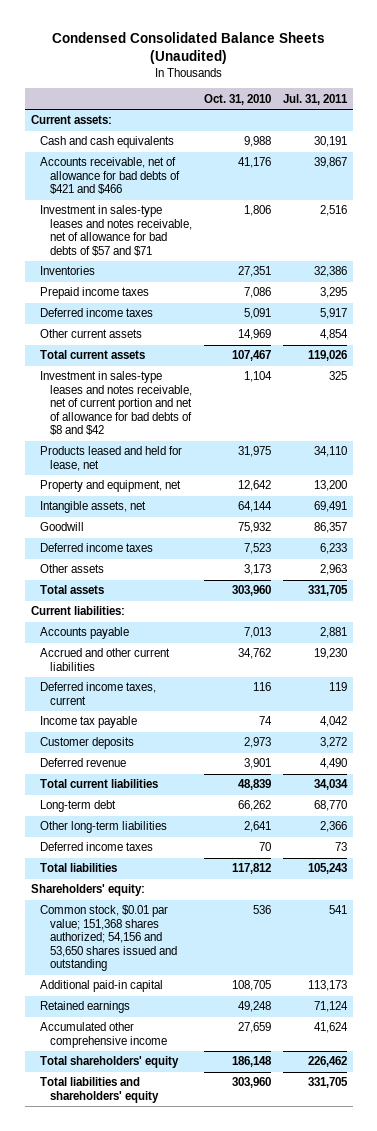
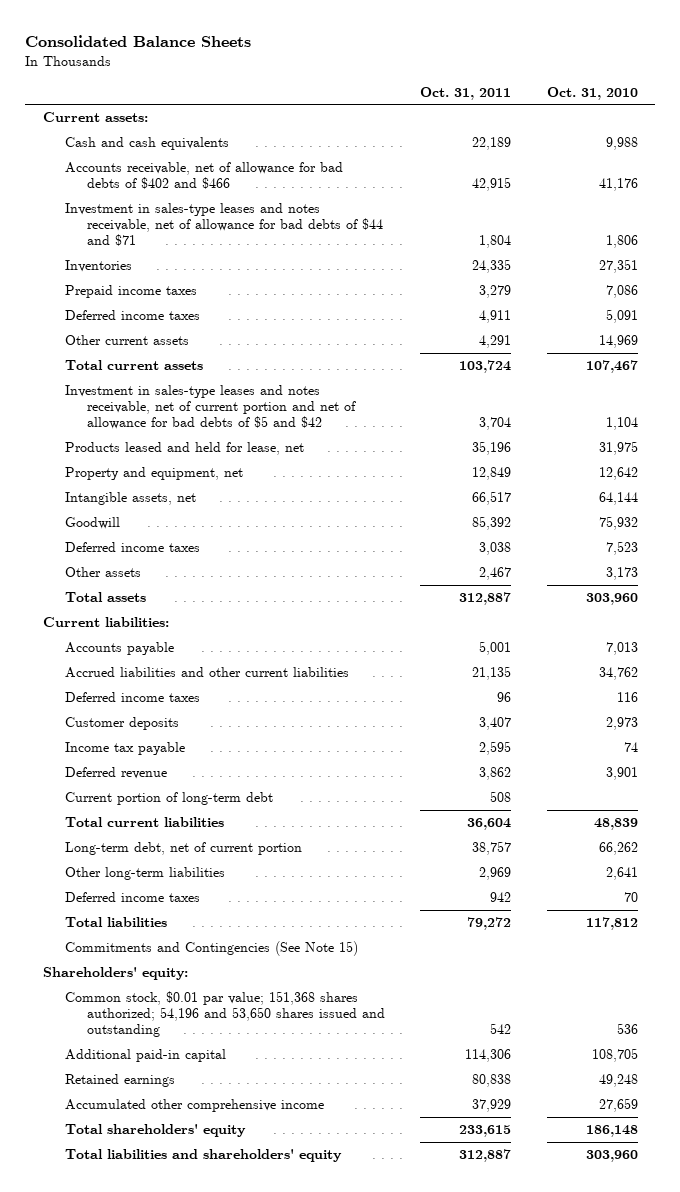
[51,31,325,64] Condensed Consolidated Balance Sheets (Unaudited) -> [24,34,251,47] Consolidated Balance Sheets
[282,93,348,105] Jul. 31, 2011 -> none
none -> [420,86,512,100] Oct. 31, 2011
[40,157,180,195] Accounts receivable, net of allowance for bad debts of $421 and $466 -> [64,162,343,190] Accounts receivable, net of allowance for bad debts of $402 and $466
[40,205,192,256] Investment in sales-type leases and notes receivable, net of allowance for bad debts of $57 and $71 -> [64,203,383,247] Investment in sales-type leases and notes receivable, net of allowance for bad debts of $44 and $71
[40,371,192,436] Investment in sales-type leases and notes receivable, net of current portion and net of allowance for bad debts of $8 and $42 -> [64,385,356,430] Investment in sales-type leases and notes receivable, net of current portion and net of allowance for bad debts of $5 and $42
[40,648,171,671] Accrued and other current liabilities -> [64,667,349,679] Accrued liabilities and other current liabilities
[40,682,157,705] Deferred income taxes, current -> [64,692,200,703] Deferred income taxes
[40,716,138,729] Income tax payable -> [64,742,185,756] Income tax payable
none -> [64,792,273,806] Current portion of long-term debt
[40,800,117,813] Long-term debt -> [64,842,302,856] Long-term debt, net of current portion
none -> [64,941,358,957] Commitments and Contingencies (See Note 15)
[40,905,177,972] Common stock, $0.01 par value; 151,368 shares authorized; 54,156 and 53,650 shares issued and outstanding -> [64,991,385,1038] Common stock, $0.01 par value; 151,368 shares authorized; 54,196 and 53,650 shares issued and outstanding

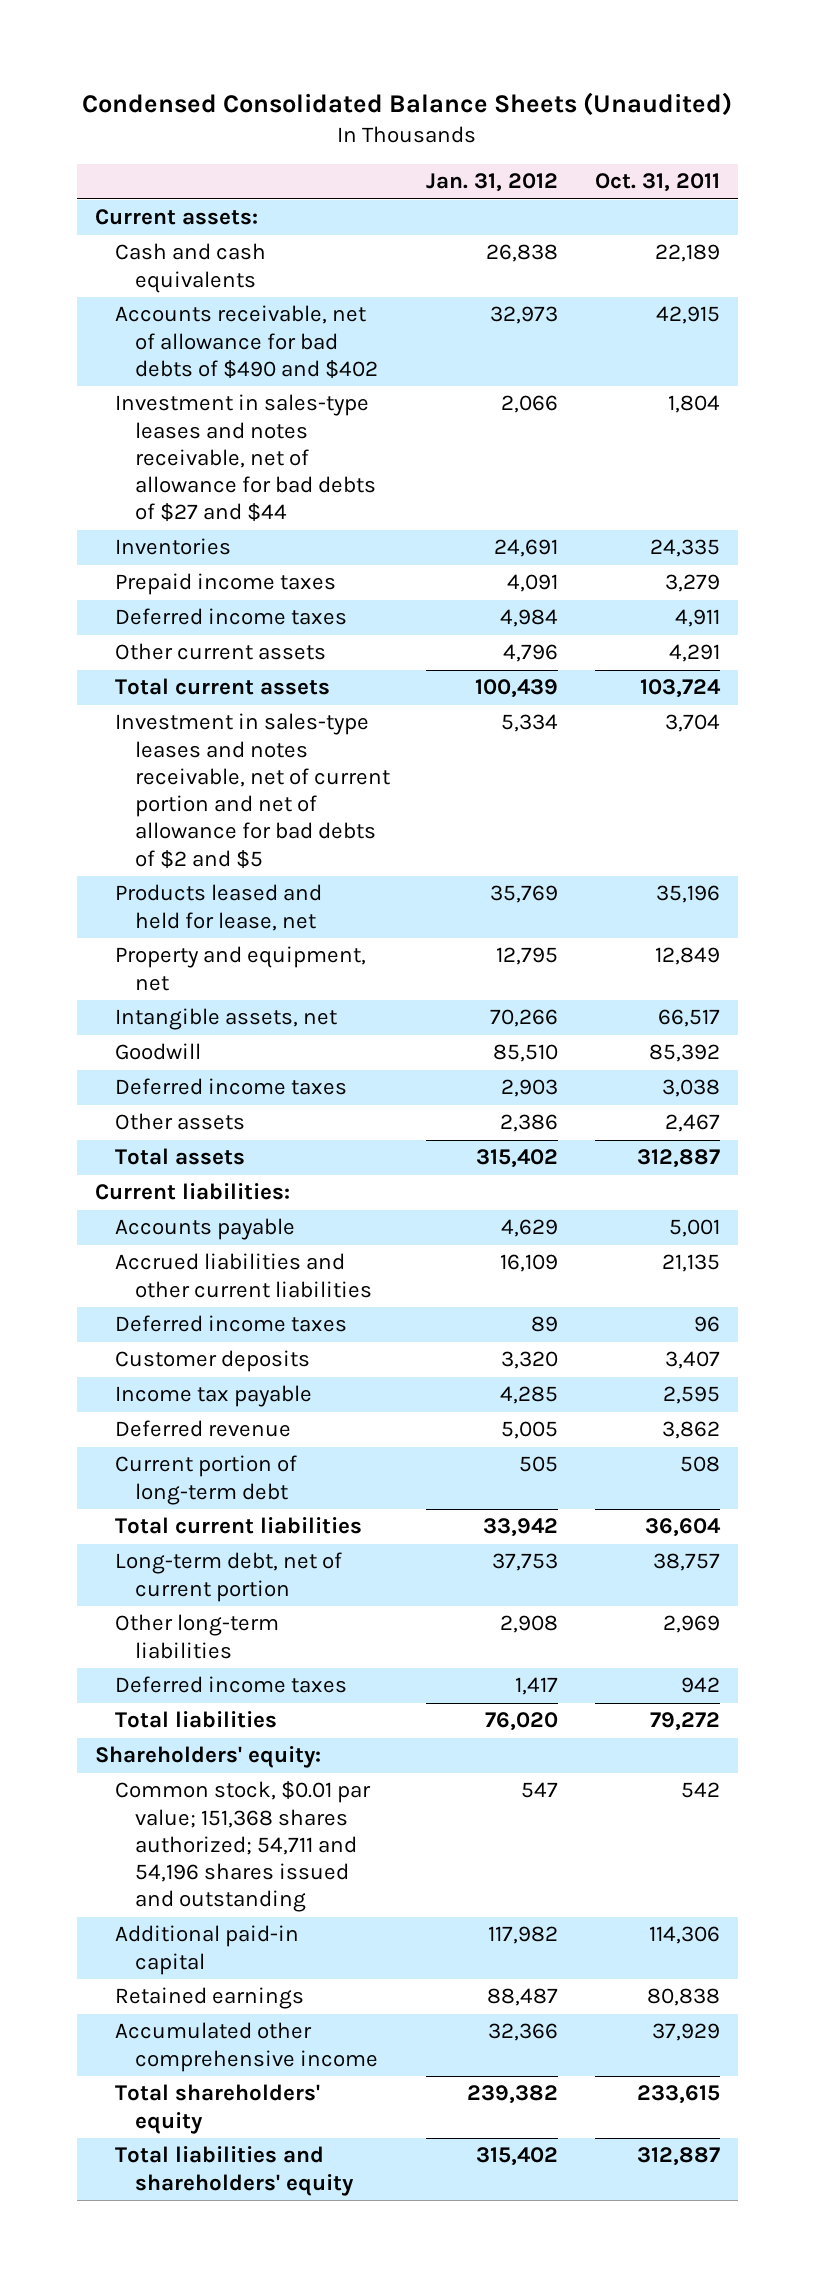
[24,34,251,47] Consolidated Balance Sheets -> [82,91,733,116] Condensed Consolidated Balance Sheets (Unaudited)
[546,86,638,100] Oct. 31, 2010 -> none
none -> [426,173,559,193] Jan. 31, 2012
[64,162,343,190] Accounts receivable, net of allowance for bad debts of $402 and $466 -> [115,305,379,379] Accounts receivable, net of allowance for bad debts of $490 and $402
[64,203,383,247] Investment in sales-type leases and notes receivable, net of allowance for bad debts of $44 and $71 -> [115,394,377,523] Investment in sales-type leases and notes receivable, net of allowance for bad debts of $27 and $44
[64,385,356,430] Investment in sales-type leases and notes receivable, net of current portion and net of allowance for bad debts of $5 and $42 -> [115,713,391,869] Investment in sales-type leases and notes receivable, net of current portion and net of allowance for bad debts of $2 and $5
[64,941,358,957] Commitments and Contingencies (See Note 15) -> none
[64,991,385,1038] Common stock, $0.01 par value; 151,368 shares authorized; 54,196 and 53,650 shares issued and outstanding -> [115,1781,372,1913] Common stock, $0.01 par value; 151,368 shares authorized; 54,711 and 54,196 shares issued and outstanding

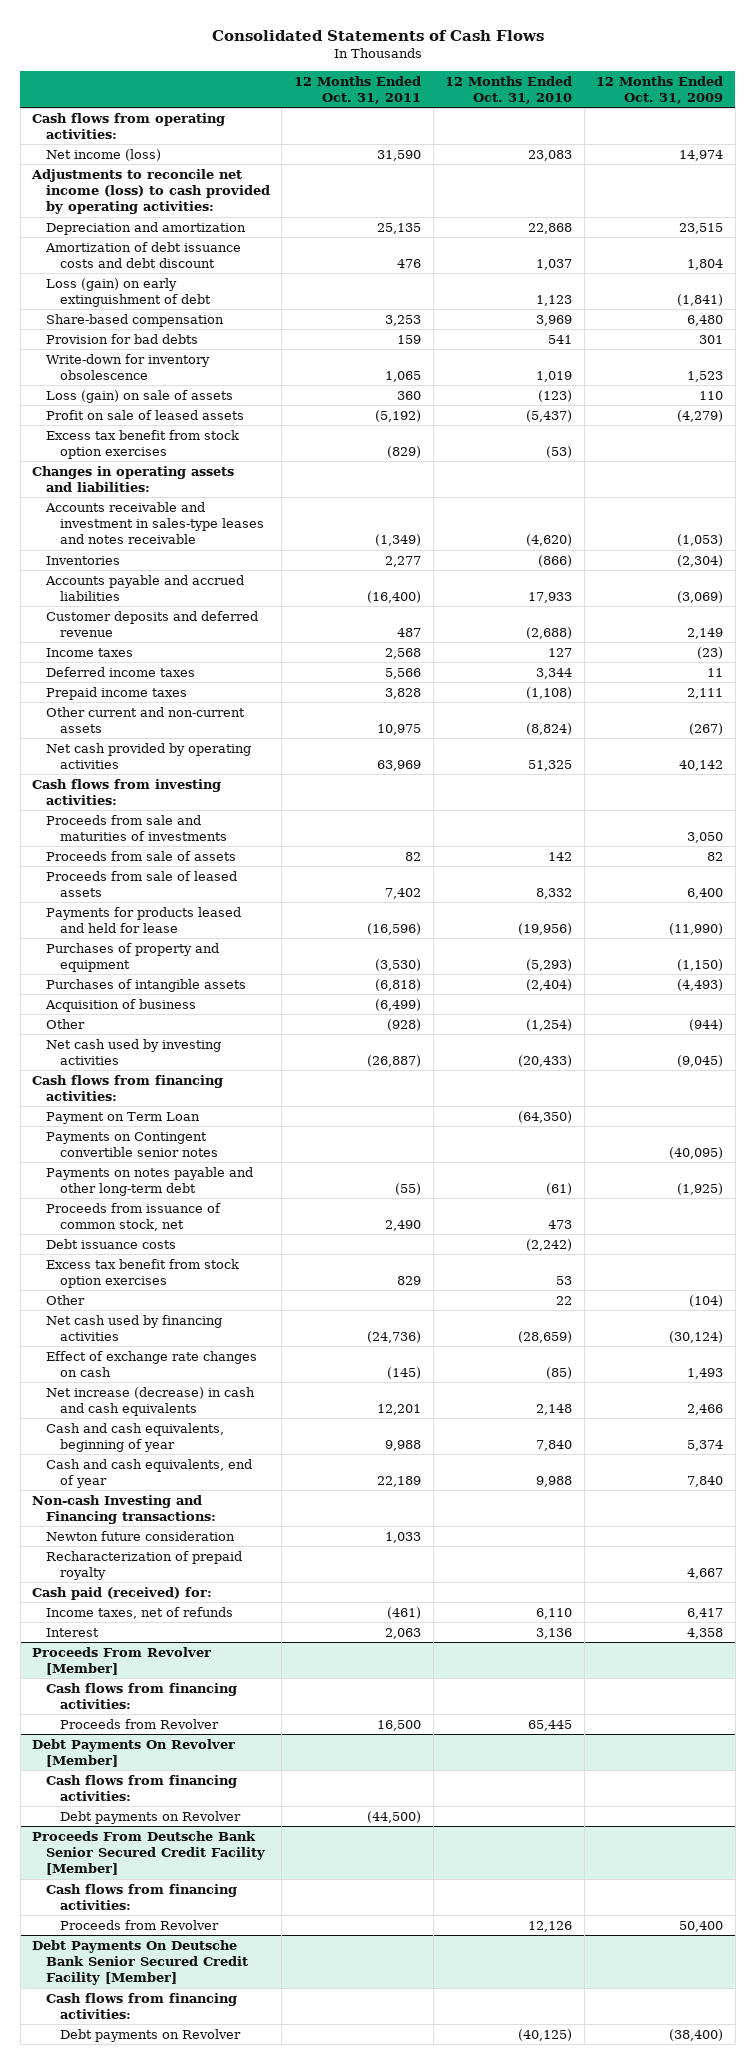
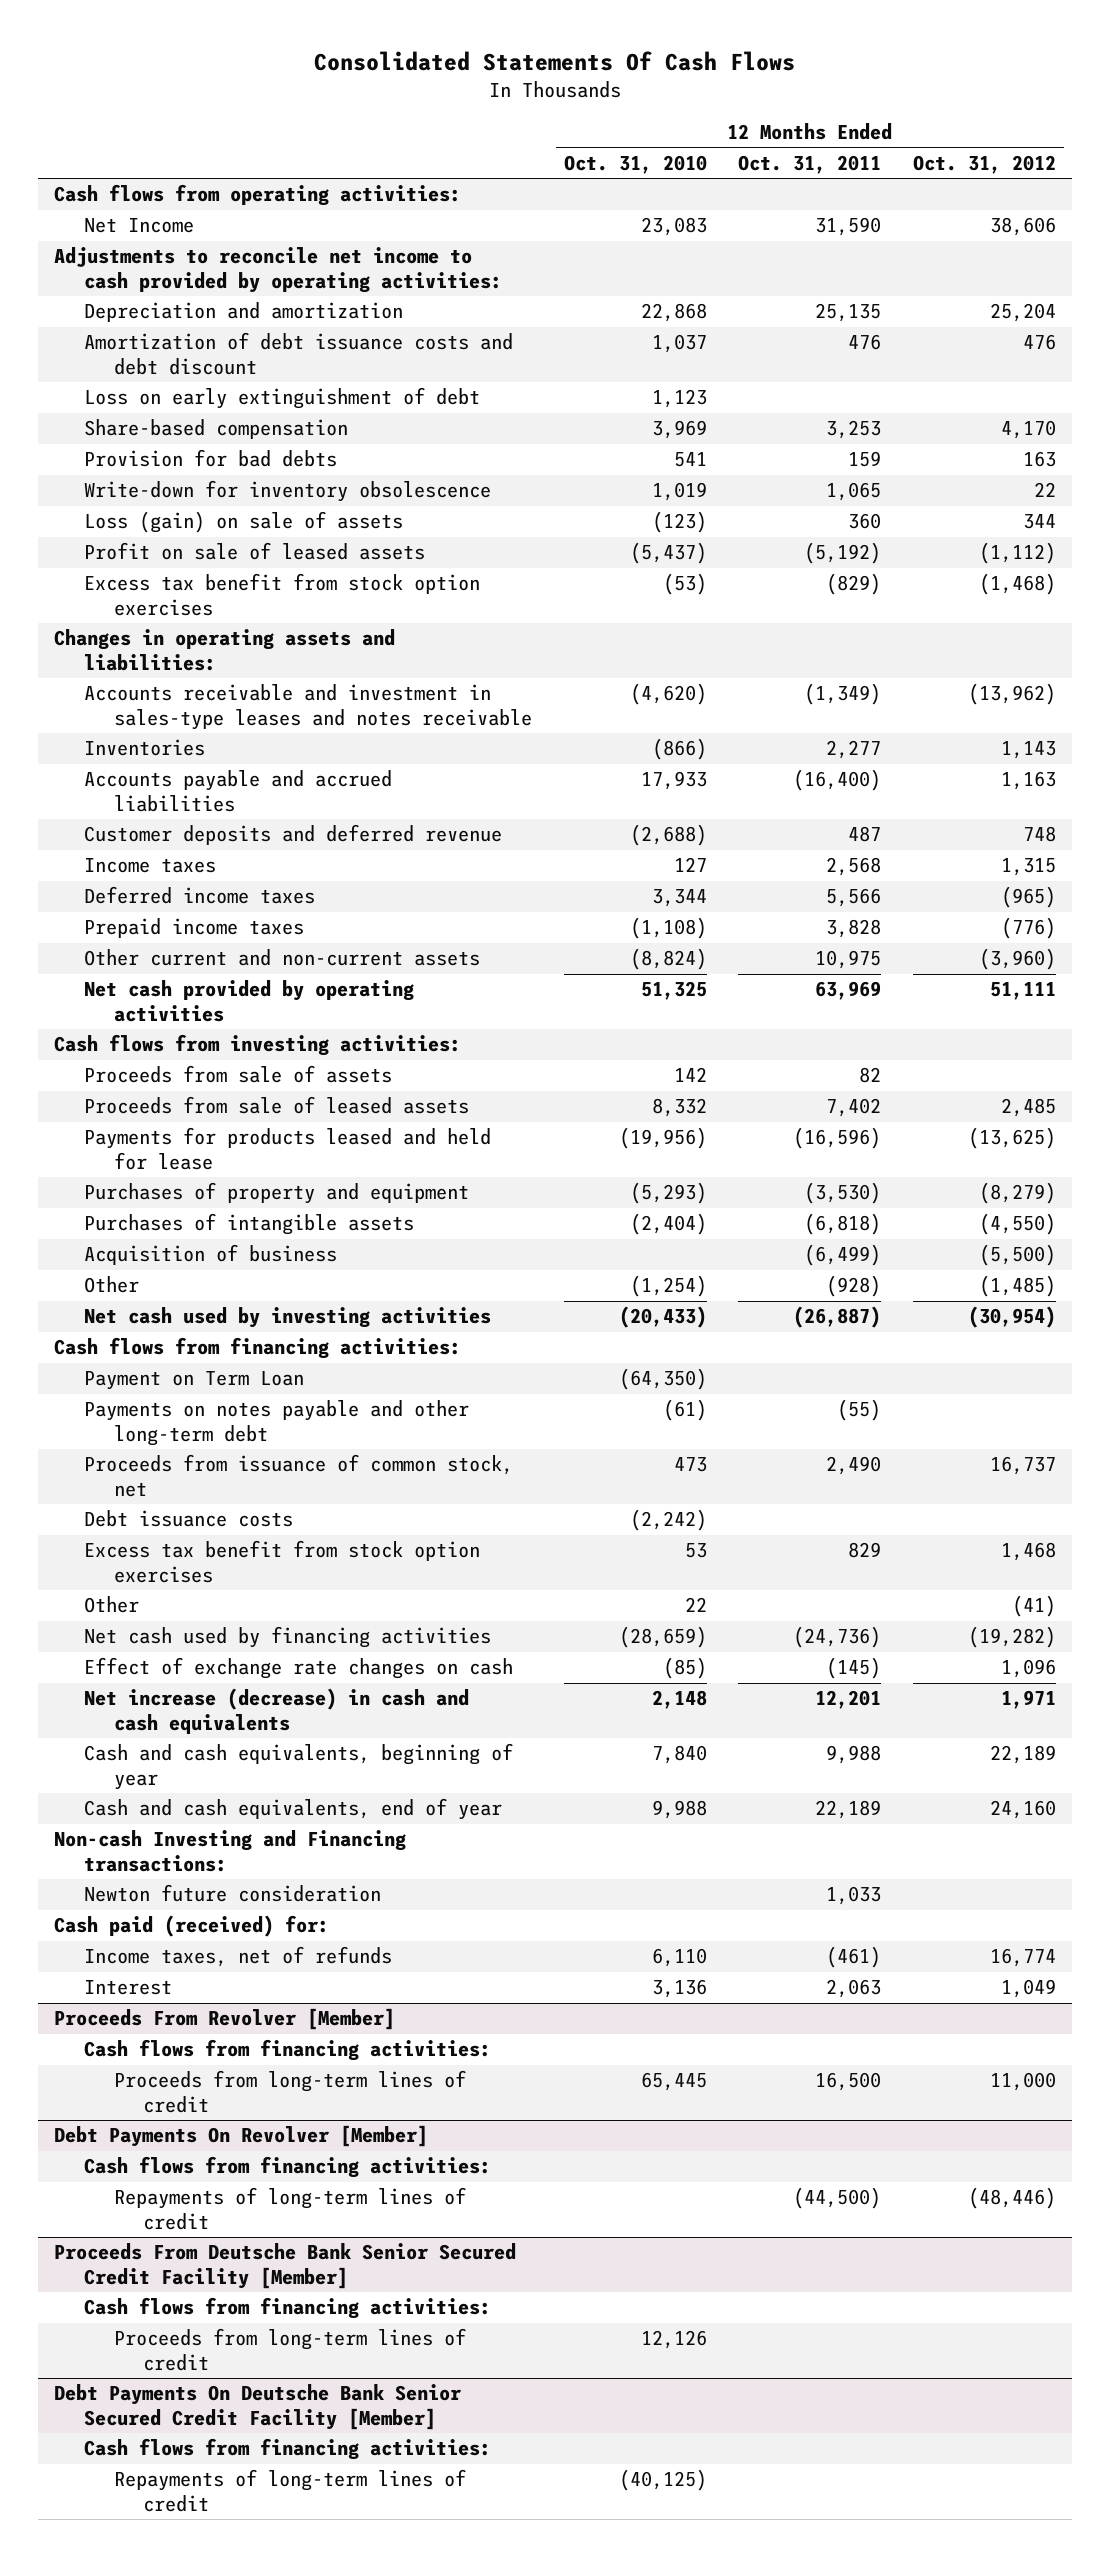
[211,29,544,41] Consolidated Statements of Cash Flows -> [314,50,796,71] Consolidated Statements Of Cash Flows
[596,75,724,105] 12 Months Ended Oct. 31, 2009 -> none
none -> [913,155,1057,175] Oct. 31, 2012
[45,148,161,161] Net income (loss) -> [83,218,194,234] Net Income
[31,168,270,215] Adjustments to reconcile net income (loss) to cash provided by operating activities: -> [54,247,502,293] Adjustments to reconcile net income to cash provided by operating activities:
[45,277,211,308] Loss (gain) on early extinguishment of debt -> [83,387,480,410] Loss on early extinguishment of debt
[45,814,227,842] Proceeds from sale and maturities of investments -> none
[45,1131,218,1158] Payments on Contingent convertible senior notes -> none
[45,1550,242,1581] Recharacterization of prepaid royalty -> none
[59,1718,219,1729] Proceeds from Revolver -> [113,2070,466,2113] Proceeds from long-term lines of credit
[59,1810,241,1824] Debt payments on Revolver -> [113,2187,466,2230] Repayments of long-term lines of credit
[59,1919,219,1930] Proceeds from Revolver -> [113,2328,466,2371] Proceeds from long-term lines of credit
[59,2028,241,2042] Debt payments on Revolver -> [113,2469,466,2512] Repayments of long-term lines of credit

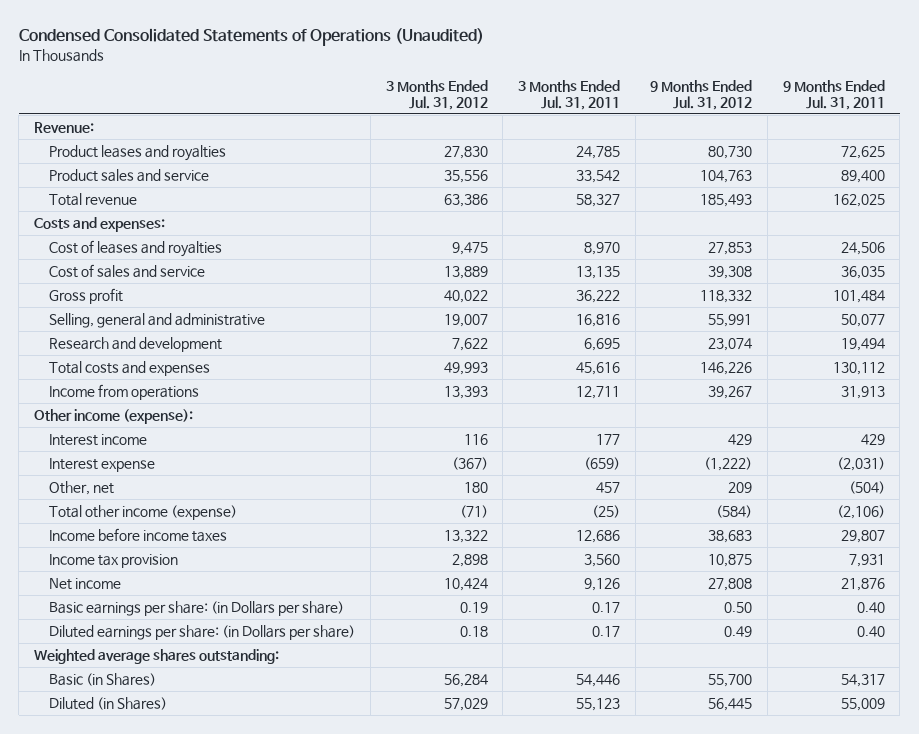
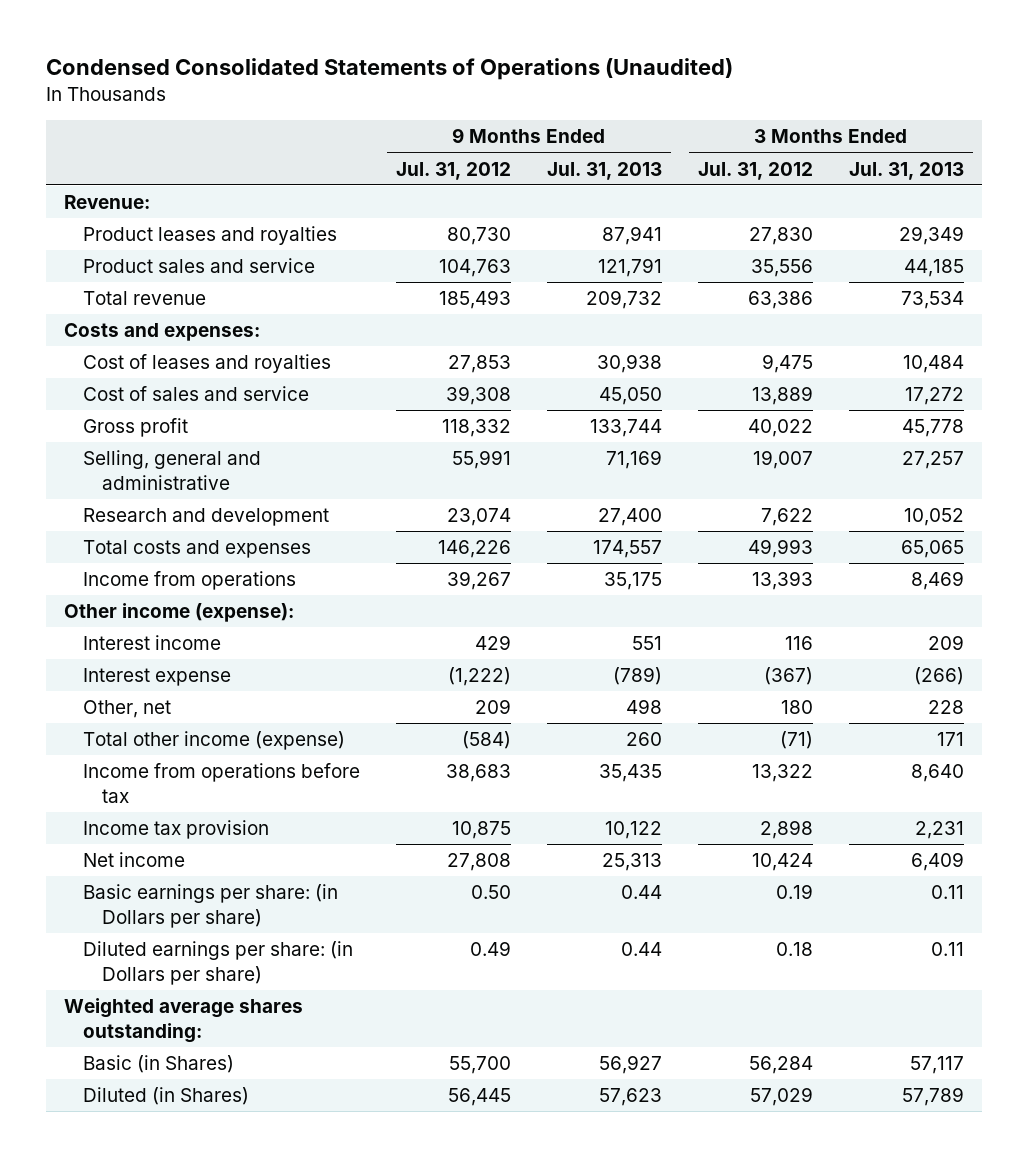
[518,79,621,111] 3 Months Ended Jul. 31, 2011 -> none
[782,79,885,111] 9 Months Ended Jul. 31, 2011 -> none
none -> [546,161,662,180] Jul. 31, 2013
none -> [848,161,964,180] Jul. 31, 2013
[49,527,228,542] Income before income taxes -> [82,763,360,803] Income from operations before tax

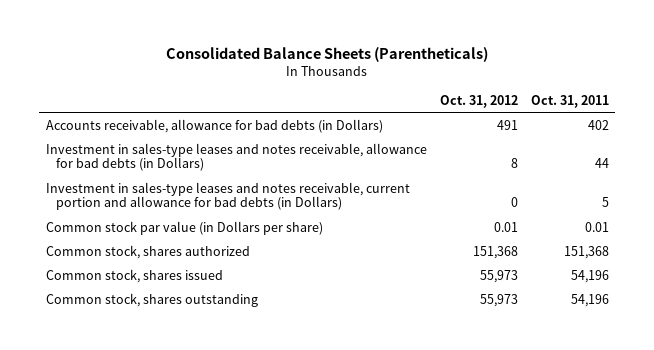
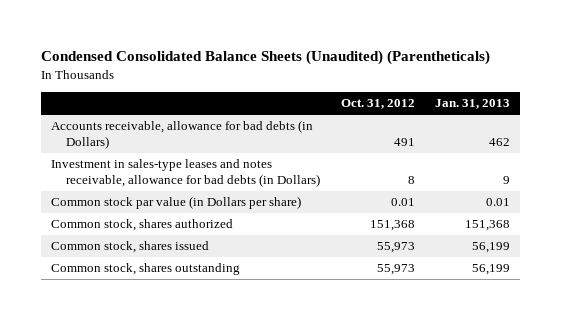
[166,46,489,62] Consolidated Balance Sheets (Parentheticals) -> [40,50,490,66] Condensed Consolidated Balance Sheets (Unaudited) (Parentheticals)
[530,94,609,108] Oct. 31, 2011 -> none
none -> [435,99,511,110] Jan. 31, 2013
[45,181,410,211] Investment in sales-type leases and notes receivable, current portion and allowance for bad debts (in Dollars) -> none

